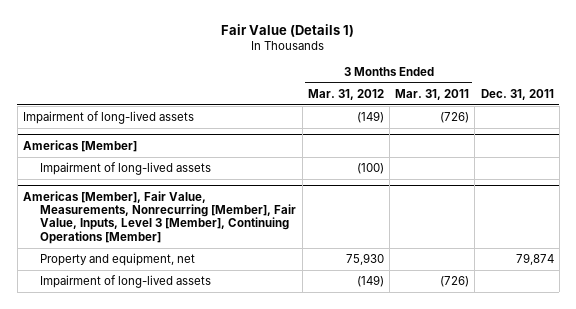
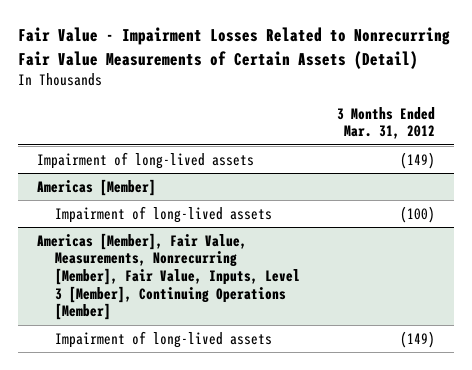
[221,23,355,37] Fair Value (Details 1) -> [18,27,451,69] Fair Value - Impairment Losses Related to Nonrecurring Fair Value Measurements of Certain Assets (Detail)
[395,88,470,100] Mar. 31, 2011 -> none
[480,88,554,100] Dec. 31, 2011 -> none
[40,253,196,267] Property and equipment, net -> none

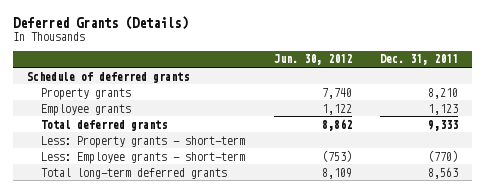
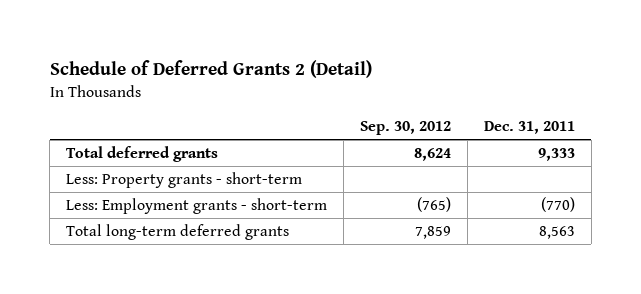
[13,16,189,31] Deferred Grants (Details) -> [49,60,372,79] Schedule of Deferred Grants 2 (Detail)
[273,54,352,66] Jun. 30, 2012 -> none
none -> [360,121,452,136] Sep. 30, 2012
[27,71,190,83] Schedule of deferred grants -> none
[41,87,132,100] Property grants -> none
[41,103,132,116] Employee grants -> none
[41,151,246,164] Less: Employee grants - short-term -> [66,198,328,215] Less: Employment grants - short-term

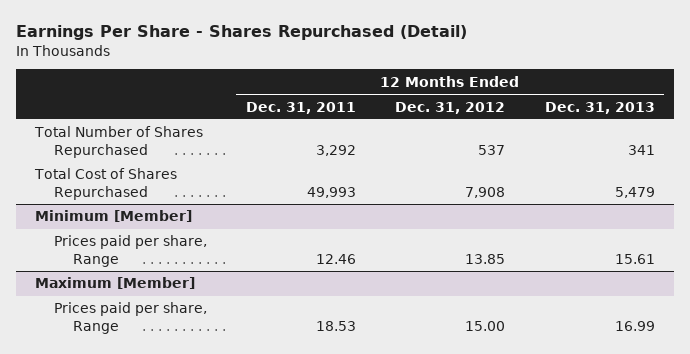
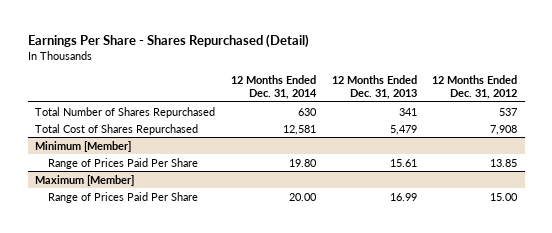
[246,101,357,114] Dec. 31, 2011 -> none
none -> [230,74,317,100] 12 Months Ended Dec. 31, 2014
[53,235,207,268] Prices paid per share, Range -> [47,157,198,169] Range of Prices Paid Per Share
[53,302,207,335] Prices paid per share, Range -> [47,191,198,203] Range of Prices Paid Per Share

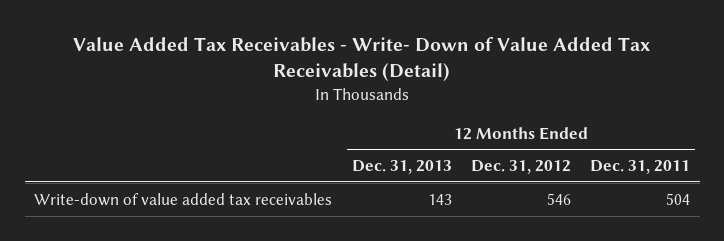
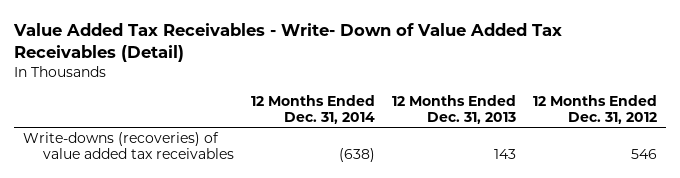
[590,160,691,175] Dec. 31, 2011 -> none
none -> [250,94,375,125] 12 Months Ended Dec. 31, 2014
[34,192,333,206] Write-down of value added tax receivables -> [22,131,234,160] Write-downs (recoveries) of value added tax receivables

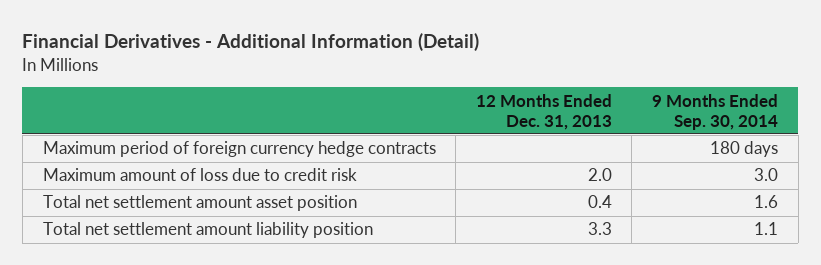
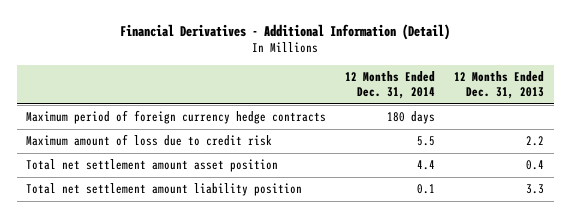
[652,93,779,130] 9 Months Ended Sep. 30, 2014 -> none
none -> [345,71,436,99] 12 Months Ended Dec. 31, 2014
[587,168,612,182] 2.0 -> [526,136,545,147] 2.2

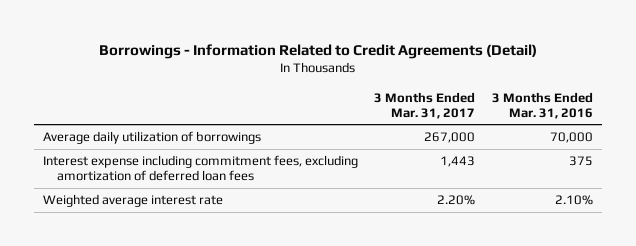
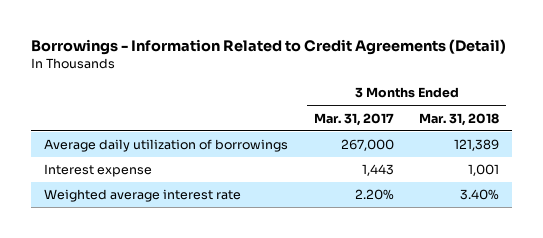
[492,91,594,119] 3 Months Ended Mar. 31, 2016 -> none
none -> [419,112,500,126] Mar. 31, 2018
[42,155,358,182] Interest expense including commitment fees, excluding amortization of deferred loan fees -> [43,164,152,178] Interest expense

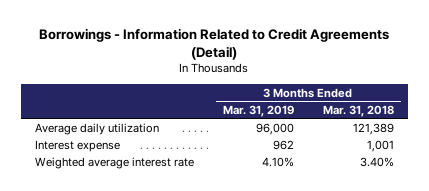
[313,112,394,126] Mar. 31, 2017 -> none
none -> [222,104,294,117] Mar. 31, 2019
[43,139,288,153] Average daily utilization of borrowings -> [35,122,160,135] Average daily utilization

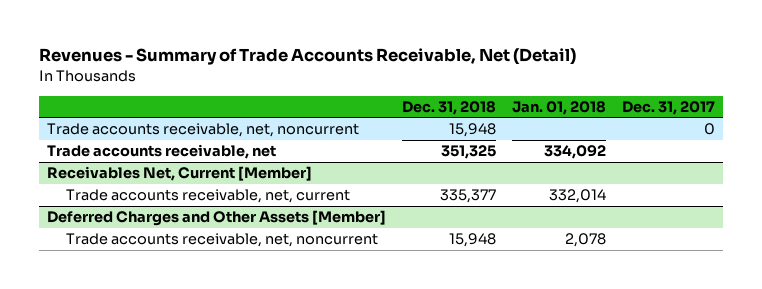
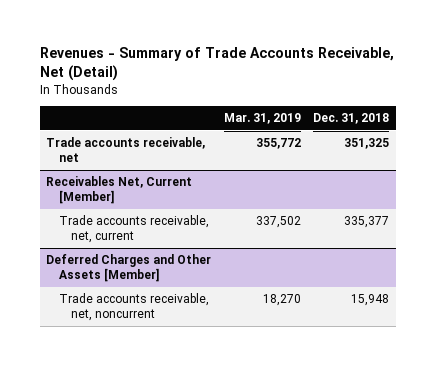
[512,100,607,115] Jan. 01, 2018 -> none
[622,100,716,115] Dec. 31, 2017 -> none
none -> [223,113,301,125] Mar. 31, 2019
[46,123,359,138] Trade accounts receivable, net, noncurrent -> none

